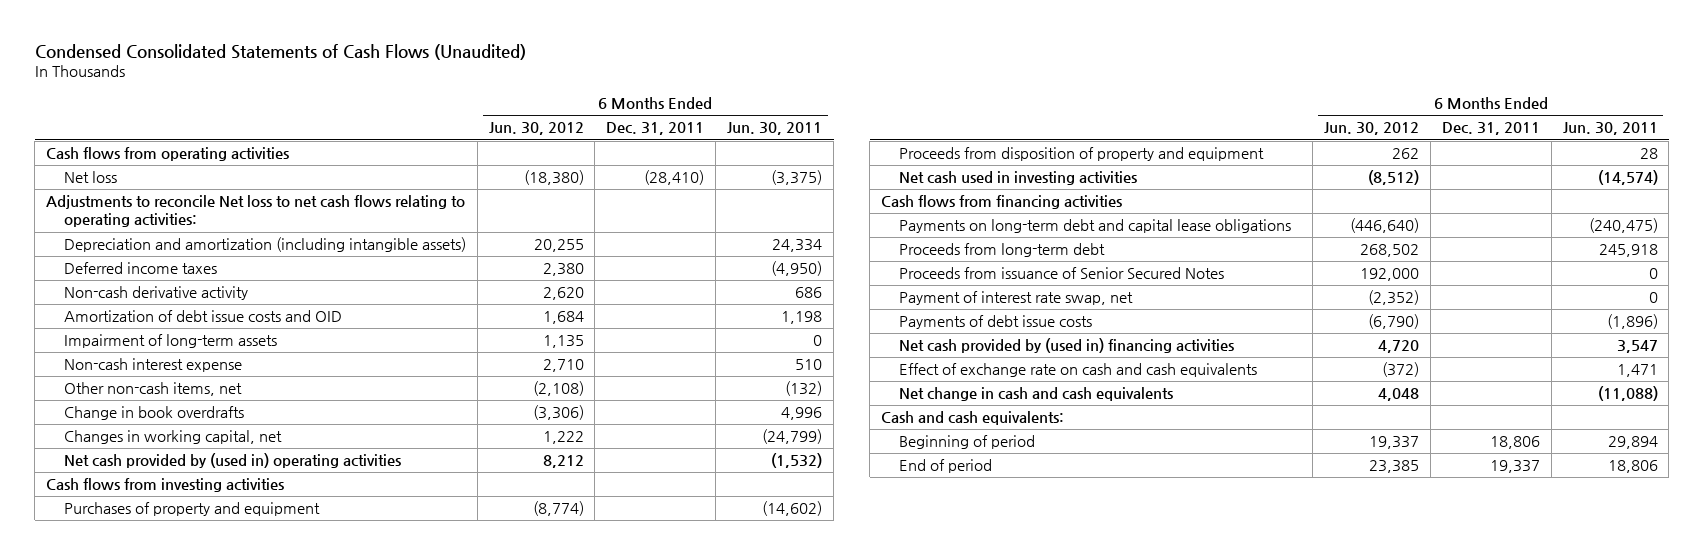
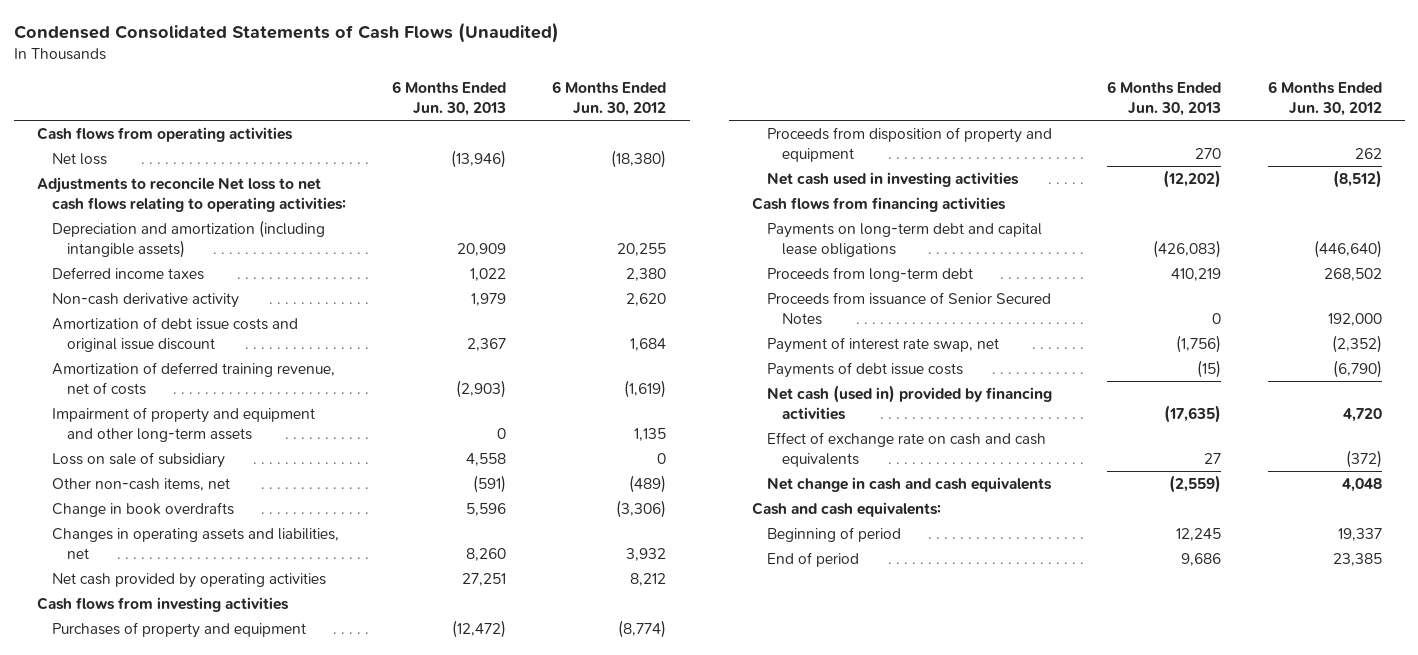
[606,122,705,136] Dec. 31, 2011 -> none
[727,122,823,136] Jun. 30, 2011 -> none
none -> [392,80,507,117] 6 Months Ended Jun. 30, 2013
[63,358,242,373] Non-cash interest expense -> none
[63,310,342,323] Amortization of debt issue costs and OID -> [51,316,298,352] Amortization of debt issue costs and original issue discount
none -> [51,361,335,395] Amortization of deferred training revenue, net of costs
[63,334,277,349] Impairment of long-term assets -> [51,406,315,442] Impairment of property and equipment and other long-term assets
none -> [51,451,225,468] Loss on sale of subsidiary
[532,381,584,397] (2,108) -> [629,474,667,493] (489)
[63,430,282,445] Changes in working capital, net -> [51,527,339,559] Changes in operating assets and liabilities, net
[542,431,584,445] 1,222 -> [626,547,667,561] 3,932
[63,453,401,469] Net cash provided by (used in) operating activities -> [51,572,326,588] Net cash provided by operating activities
[898,338,1234,354] Net cash provided by (used in) financing activities -> [766,384,1052,420] Net cash (used in) provided by financing activities

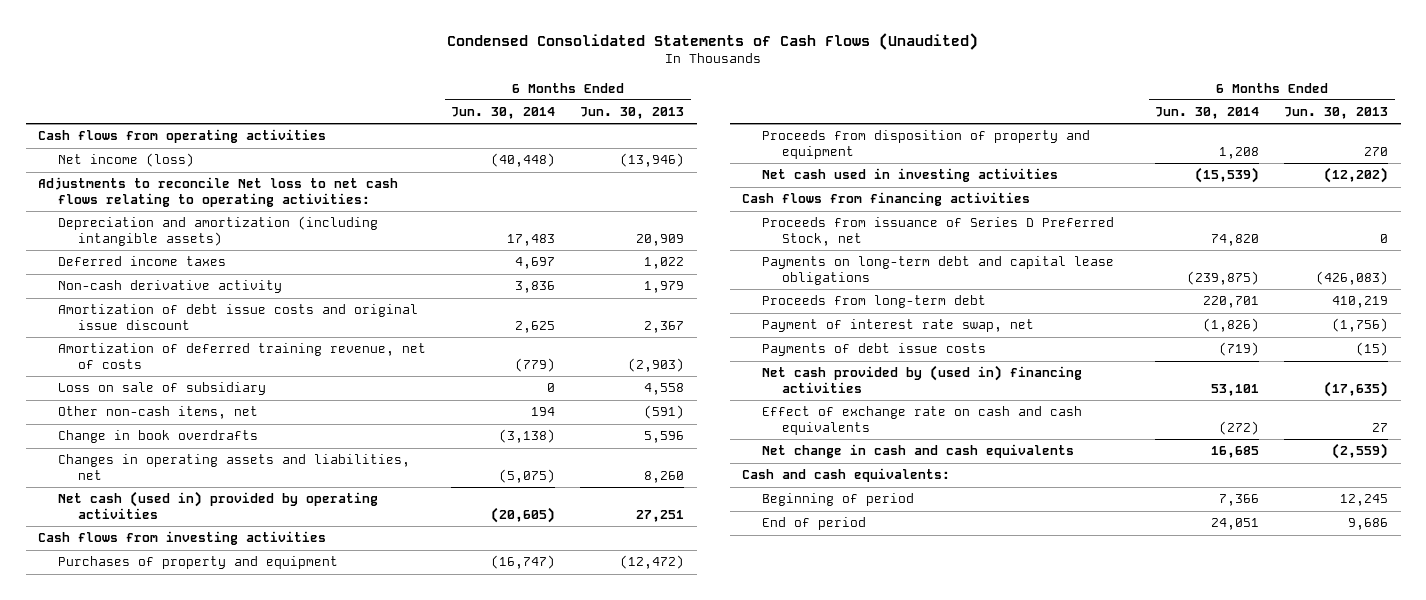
[552,80,667,117] 6 Months Ended Jun. 30, 2012 -> none
none -> [451,107,556,120] Jun. 30, 2014
[51,152,107,165] Net loss -> [57,153,194,168] Net income (loss)
[51,406,315,442] Impairment of property and equipment and other long-term assets -> none
[51,572,326,588] Net cash provided by operating activities -> [57,491,378,520] Net cash (used in) provided by operating activities
none -> [761,217,1114,247] Proceeds from issuance of Series D Preferred Stock, net
[766,291,1051,325] Proceeds from issuance of Senior Secured Notes -> none
[766,384,1052,420] Net cash (used in) provided by financing activities -> [761,365,1082,394] Net cash provided by (used in) financing activities

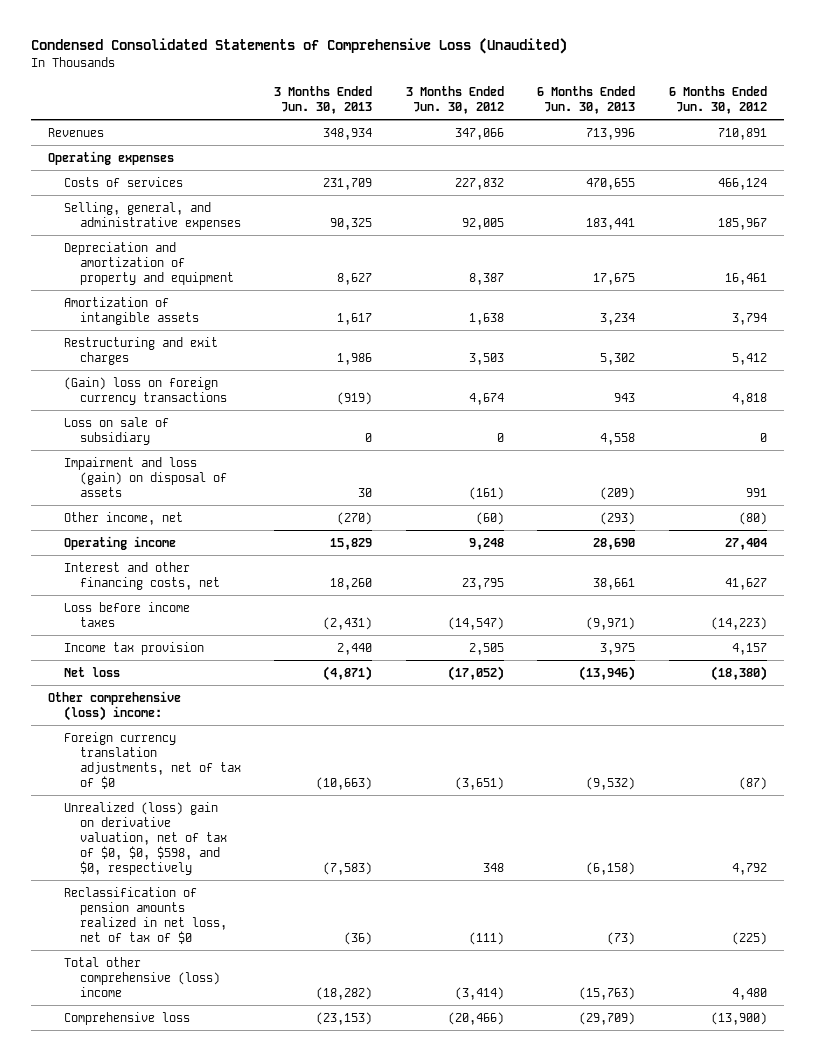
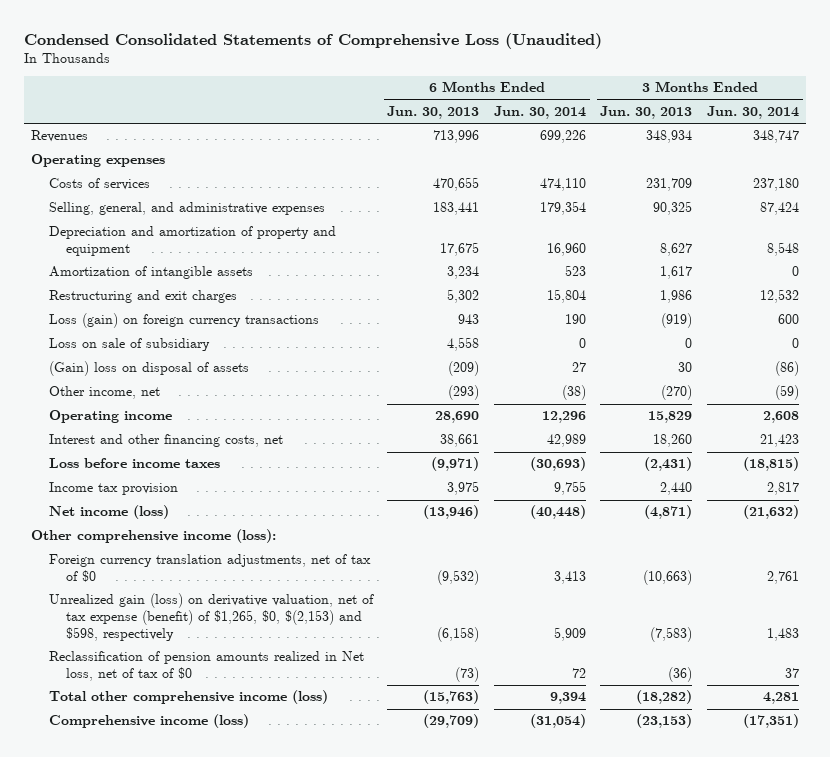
[405,85,504,114] 3 Months Ended Jun. 30, 2012 -> none
[668,85,767,114] 6 Months Ended Jun. 30, 2012 -> none
none -> [493,105,586,119] Jun. 30, 2014
none -> [707,105,800,119] Jun. 30, 2014
[63,376,227,405] (Gain) loss on foreign currency transactions -> [48,313,319,329] Loss (gain) on foreign currency transactions
[63,456,227,497] Impairment and loss (gain) on disposal of assets -> [48,361,249,377] (Gain) loss on disposal of assets
[63,666,120,677] Net loss -> [48,505,169,520] Net income (loss)
[48,690,182,721] Other comprehensive (loss) income: -> [31,529,277,544] Other comprehensive income (loss):
[63,801,227,876] Unrealized (loss) gain on derivative valuation, net of tax of $0, $0, $598, and $0, respectively -> [48,593,374,641] Unrealized gain (loss) on derivative valuation, net of tax expense (benefit) of $1,265, $0, $(2,153) and $598, respectively
[63,886,227,945] Reclassification of pension amounts realized in net loss, net of tax of $0 -> [48,651,364,682] Reclassification of pension amounts realized in Net loss, net of tax of $0
[63,956,220,997] Total other comprehensive (loss) income -> [48,690,328,705] Total other comprehensive income (loss)
[63,1011,190,1025] Comprehensive loss -> [48,714,249,729] Comprehensive income (loss)

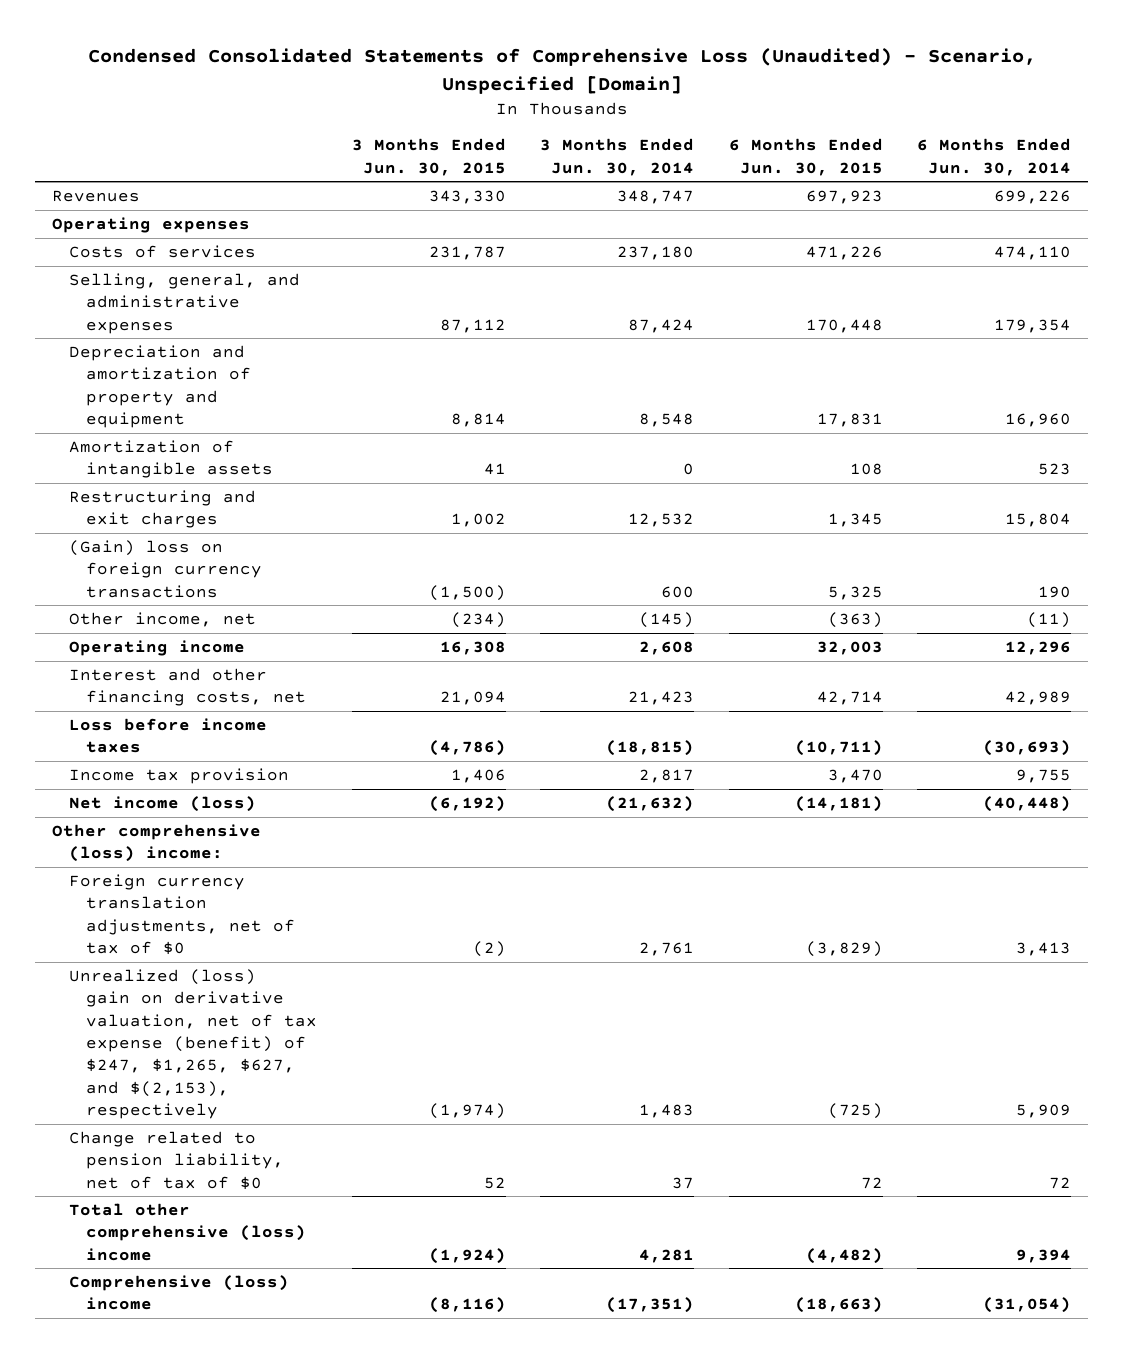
[23,32,602,49] Condensed Consolidated Statements of Comprehensive Loss (Unaudited) -> [87,48,1036,94] Condensed Consolidated Statements of Comprehensive Loss (Unaudited) - Scenario, Unspecified [Domain]
[387,105,480,119] Jun. 30, 2013 -> none
[600,105,693,119] Jun. 30, 2013 -> none
none -> [351,138,506,176] 3 Months Ended Jun. 30, 2015
none -> [728,138,883,176] 6 Months Ended Jun. 30, 2015
[48,338,210,352] Loss on sale of subsidiary -> none
[48,361,249,377] (Gain) loss on disposal of assets -> none
[48,313,319,329] Loss (gain) on foreign currency transactions -> [69,540,263,598] (Gain) loss on foreign currency transactions
[561,385,586,401] (38) -> [1027,612,1072,629] (11)
[775,385,800,401] (59) -> [639,612,695,629] (145)
[31,529,277,544] Other comprehensive income (loss): -> [52,824,262,863] Other comprehensive (loss) income:
[48,593,374,641] Unrealized gain (loss) on derivative valuation, net of tax expense (benefit) of $1,265, $0, $(2,153) and $598, respectively -> [69,969,318,1120] Unrealized (loss) gain on derivative valuation, net of tax expense (benefit) of $247, $1,265, $627, and $(2,153), respectively
[48,651,364,682] Reclassification of pension amounts realized in Net loss, net of tax of $0 -> [69,1131,285,1190] Change related to pension liability, net of tax of $0
[48,690,328,705] Total other comprehensive income (loss) -> [69,1203,307,1261] Total other comprehensive (loss) income
[48,714,249,729] Comprehensive income (loss) -> [69,1275,290,1311] Comprehensive (loss) income

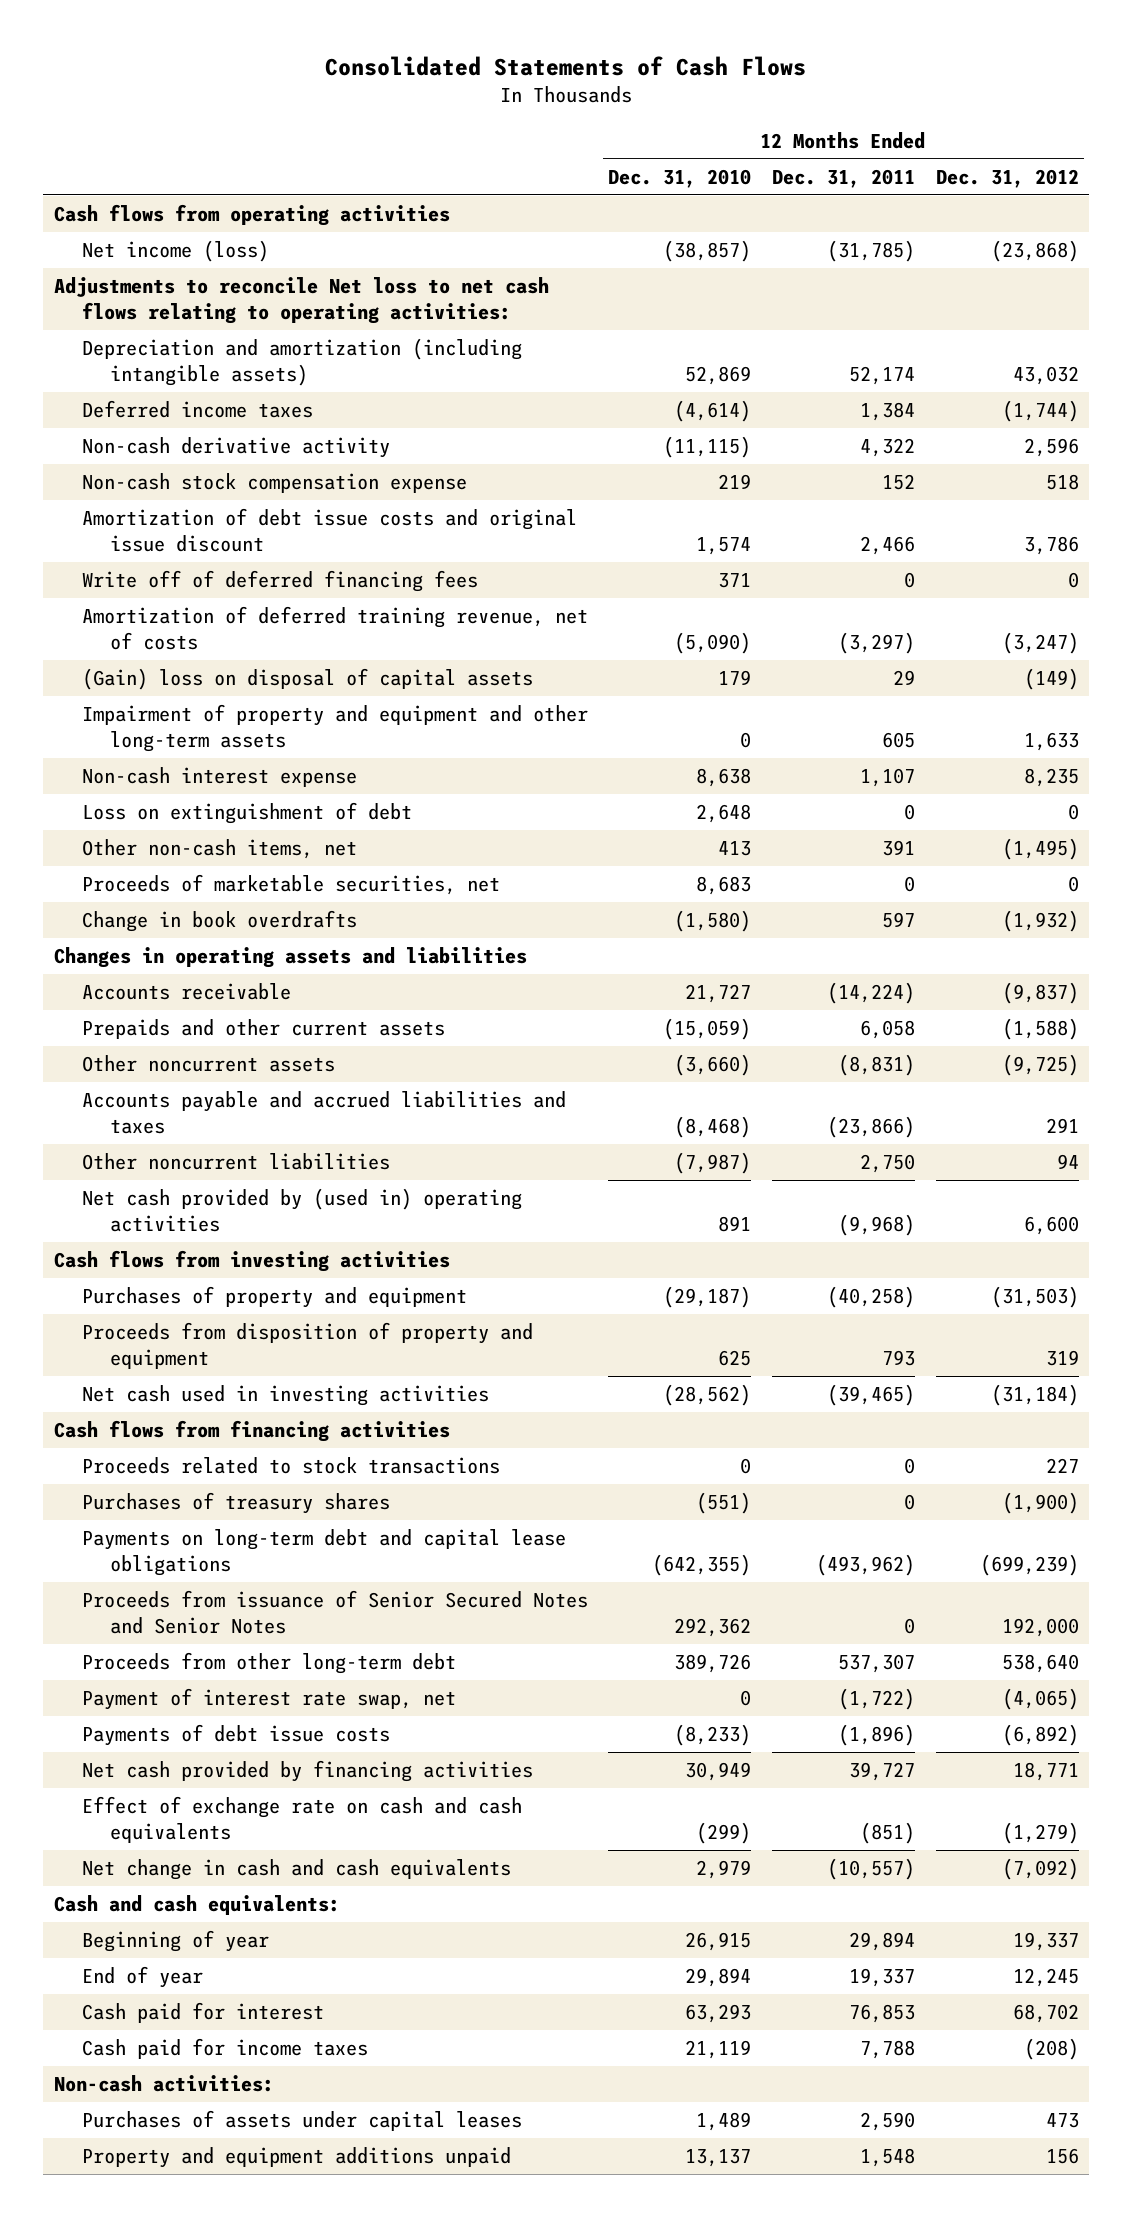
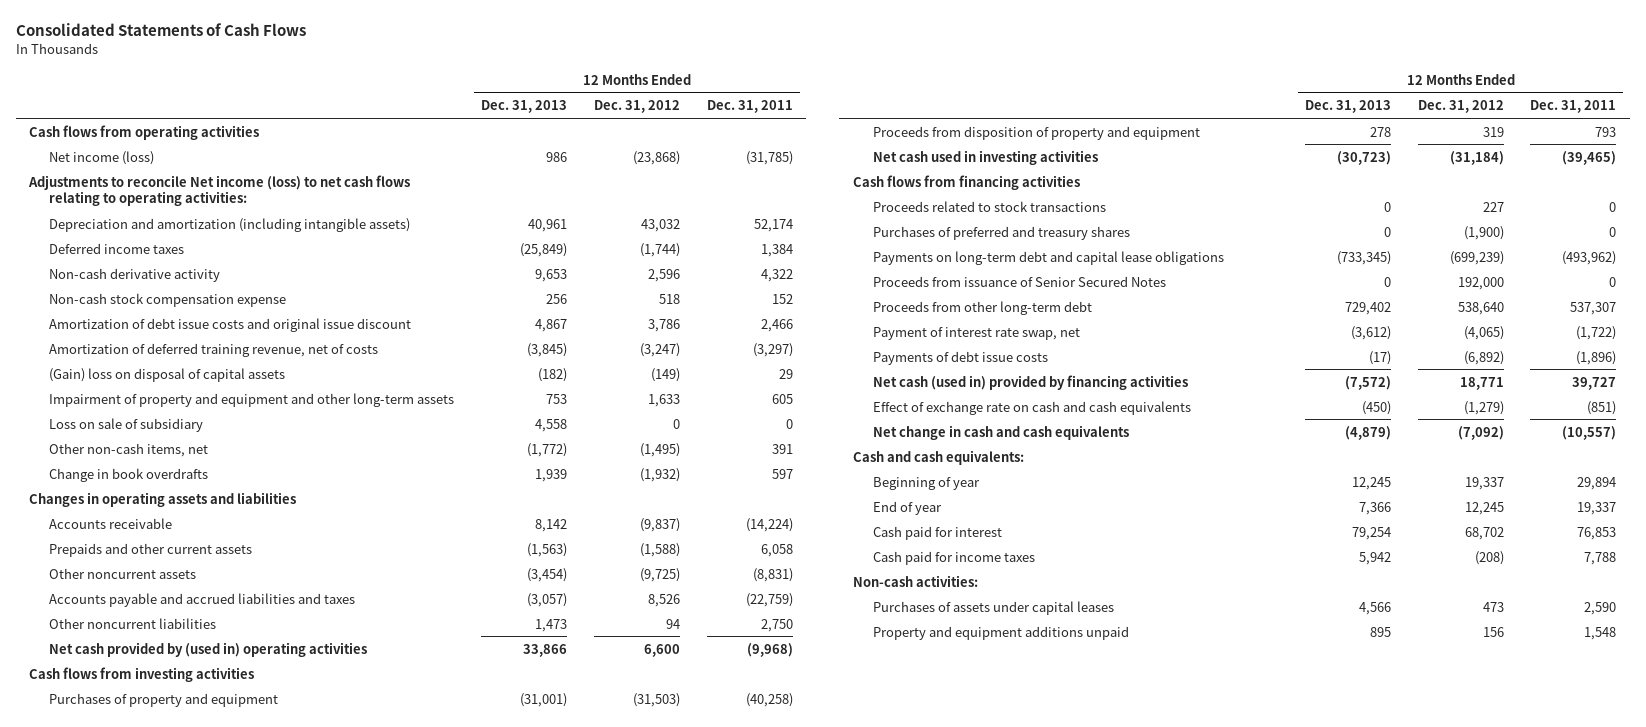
[608,168,752,188] Dec. 31, 2010 -> none
none -> [480,100,567,114] Dec. 31, 2013
[53,277,549,324] Adjustments to reconcile Net loss to net cash flows relating to operating activities: -> [28,174,411,207] Adjustments to reconcile Net income (loss) to net cash flows relating to operating activities:
[81,570,478,593] Write off of deferred financing fees -> none
[81,767,357,788] Non-cash interest expense -> none
[81,802,412,825] Loss on extinguishment of debt -> none
none -> [48,417,203,432] Loss on sale of subsidiary
[81,874,500,896] Proceeds of marketable securities, net -> none
[826,1115,915,1138] (23,866) -> [745,592,793,607] (22,759)
[1045,1117,1079,1133] 291 -> [647,593,680,607] 8,526
[81,1492,390,1515] Purchases of treasury shares -> [872,225,1130,240] Purchases of preferred and treasury shares
[81,1590,588,1634] Proceeds from issuance of Senior Secured Notes and Senior Notes -> [872,275,1166,287] Proceeds from issuance of Senior Secured Notes
[81,1760,533,1783] Net cash provided by financing activities -> [872,374,1188,390] Net cash (used in) provided by financing activities

